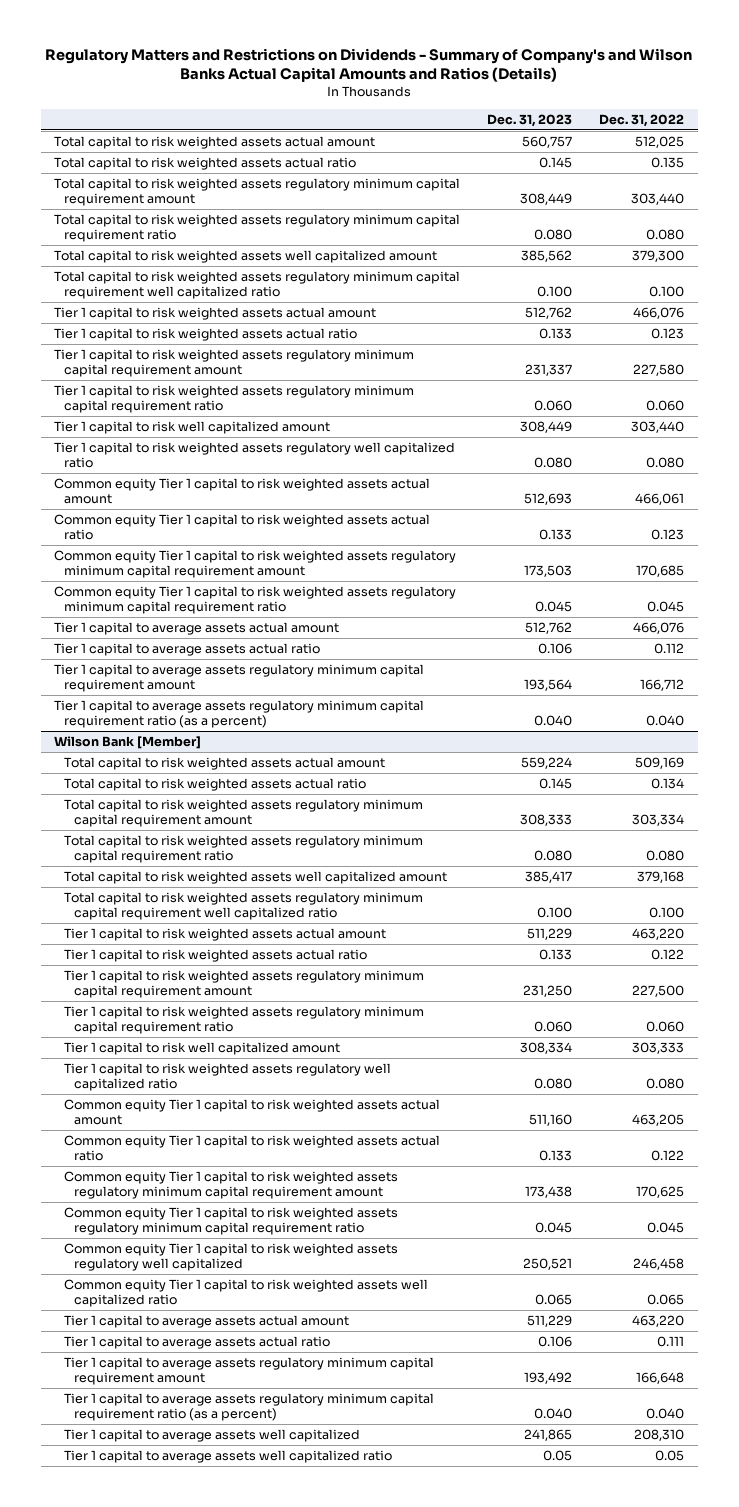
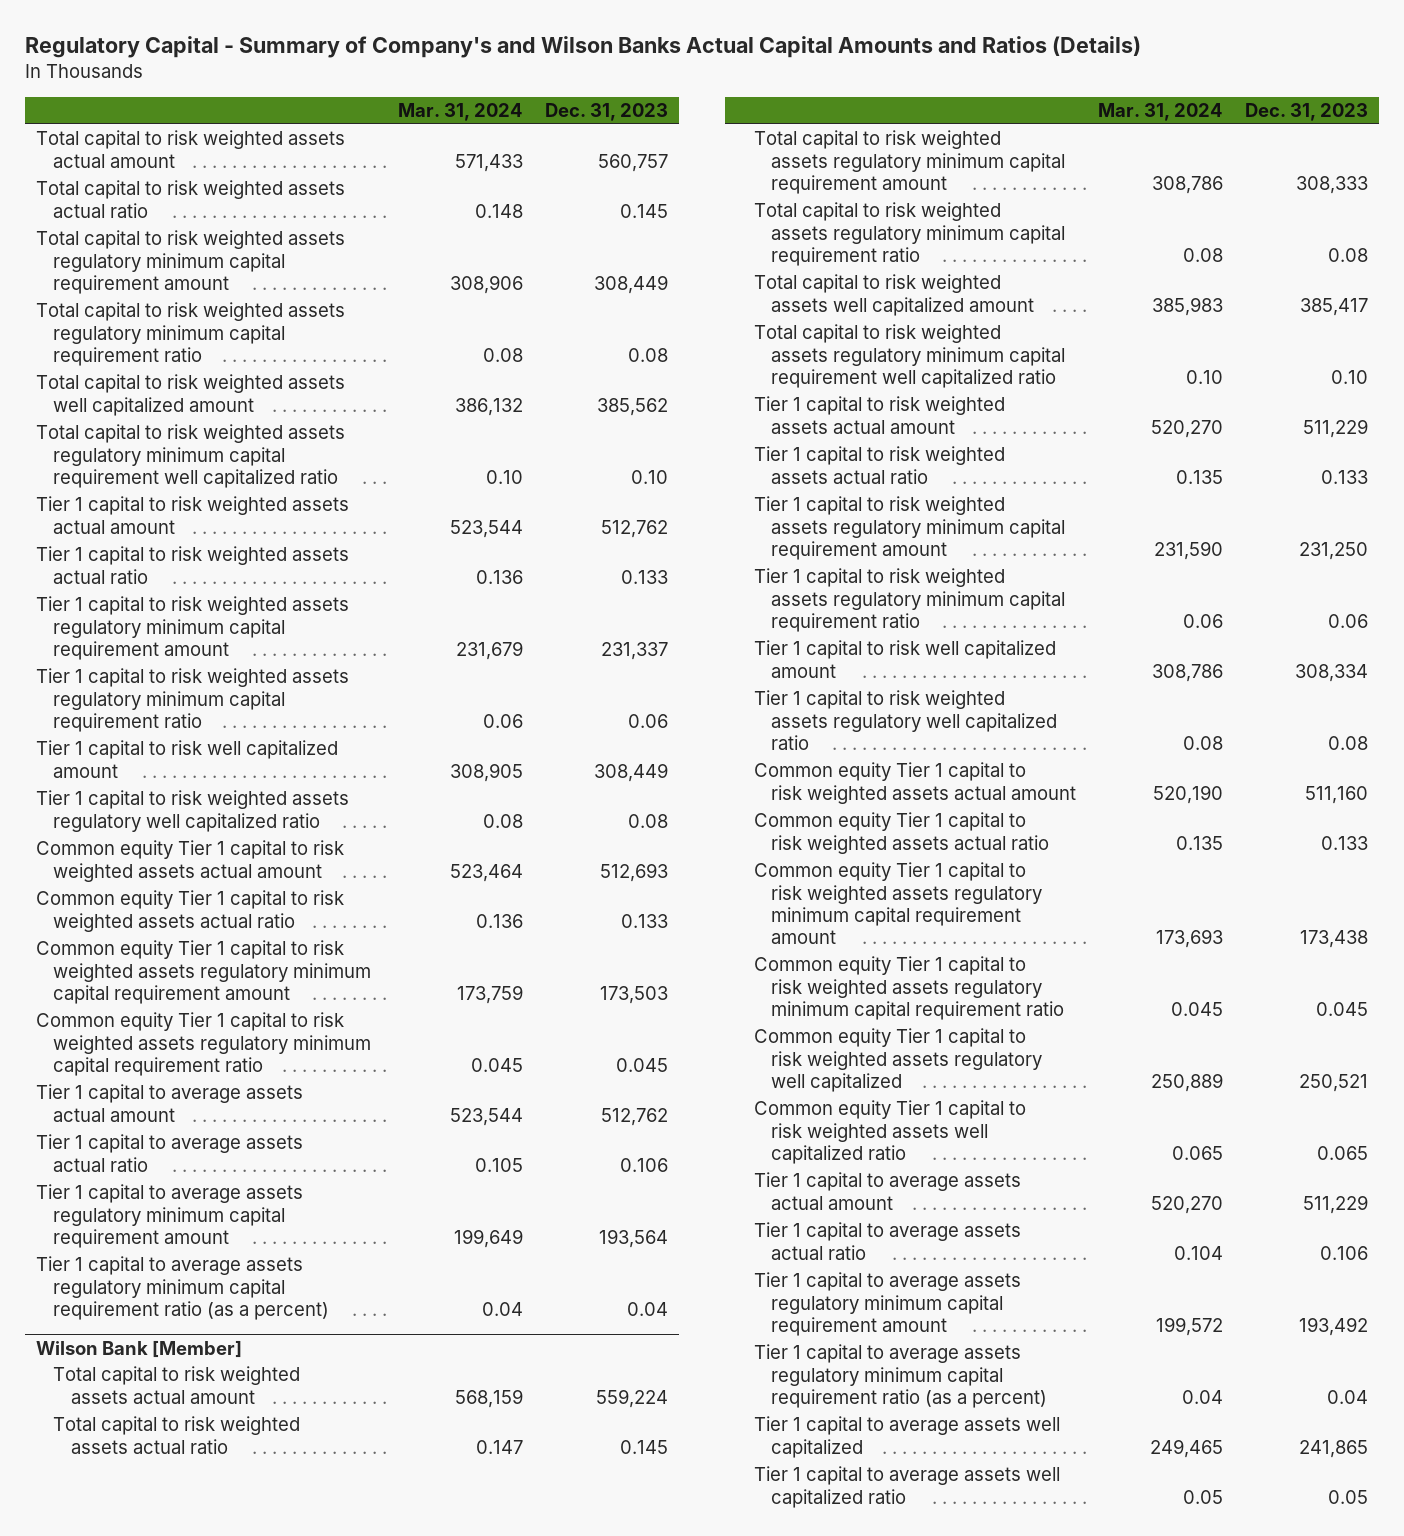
[45,48,693,83] Regulatory Matters and Restrictions on Dividends - Summary of Company's and Wilson Banks Actual Capital Amounts and Ratios (Details) -> [24,36,1141,59] Regulatory Capital - Summary of Company's and Wilson Banks Actual Capital Amounts and Ratios (Details)
[599,113,685,127] Dec. 31, 2022 -> none
none -> [397,103,523,122] Mar. 31, 2024
[534,229,573,241] 0.080 -> [627,348,668,363] 0.08
[537,286,573,298] 0.100 -> [630,470,668,485] 0.10
[534,400,573,412] 0.060 -> [627,714,668,729] 0.06
[534,457,573,469] 0.080 -> [627,813,668,828] 0.08
[534,715,573,727] 0.040 -> [626,1302,668,1317] 0.04
[534,850,573,862] 0.080 -> [1328,248,1369,263] 0.08
[537,907,573,919] 0.100 -> [1331,370,1369,385] 0.10
[534,1021,573,1033] 0.060 -> [1328,614,1369,629] 0.06
[534,1078,573,1090] 0.080 -> [1328,736,1369,751] 0.08
[534,1408,573,1420] 0.040 -> [1327,1390,1369,1405] 0.04

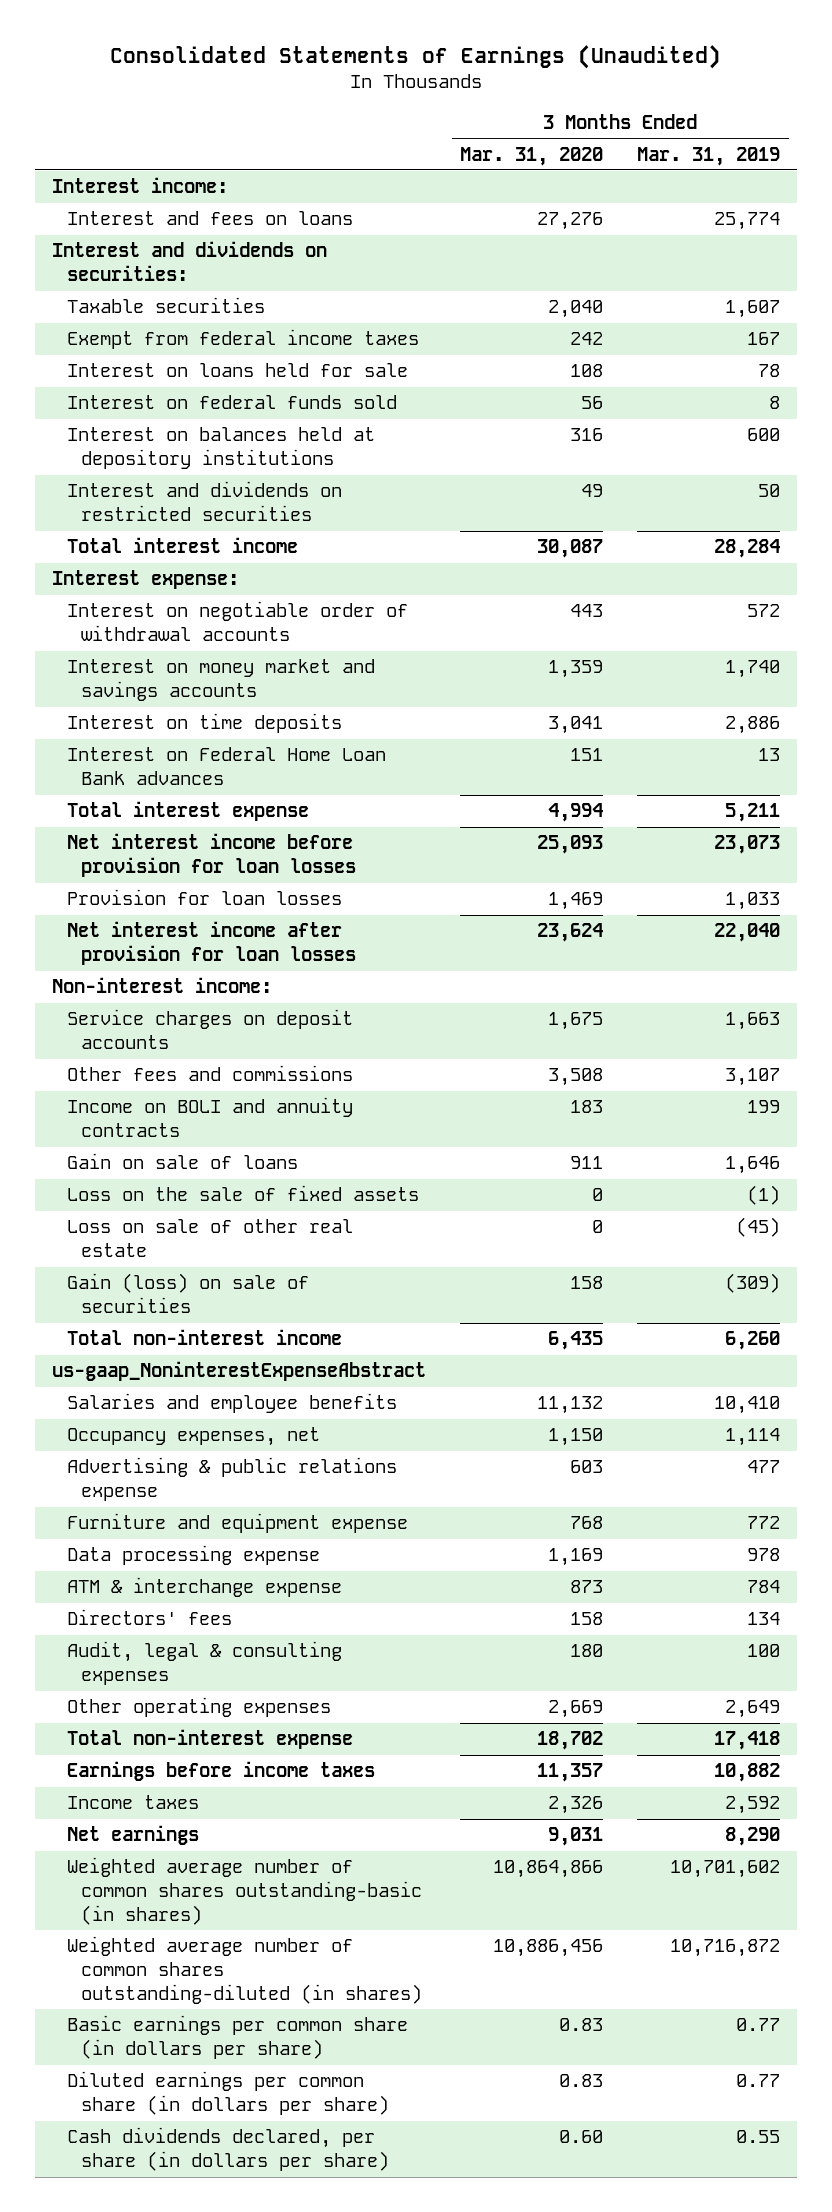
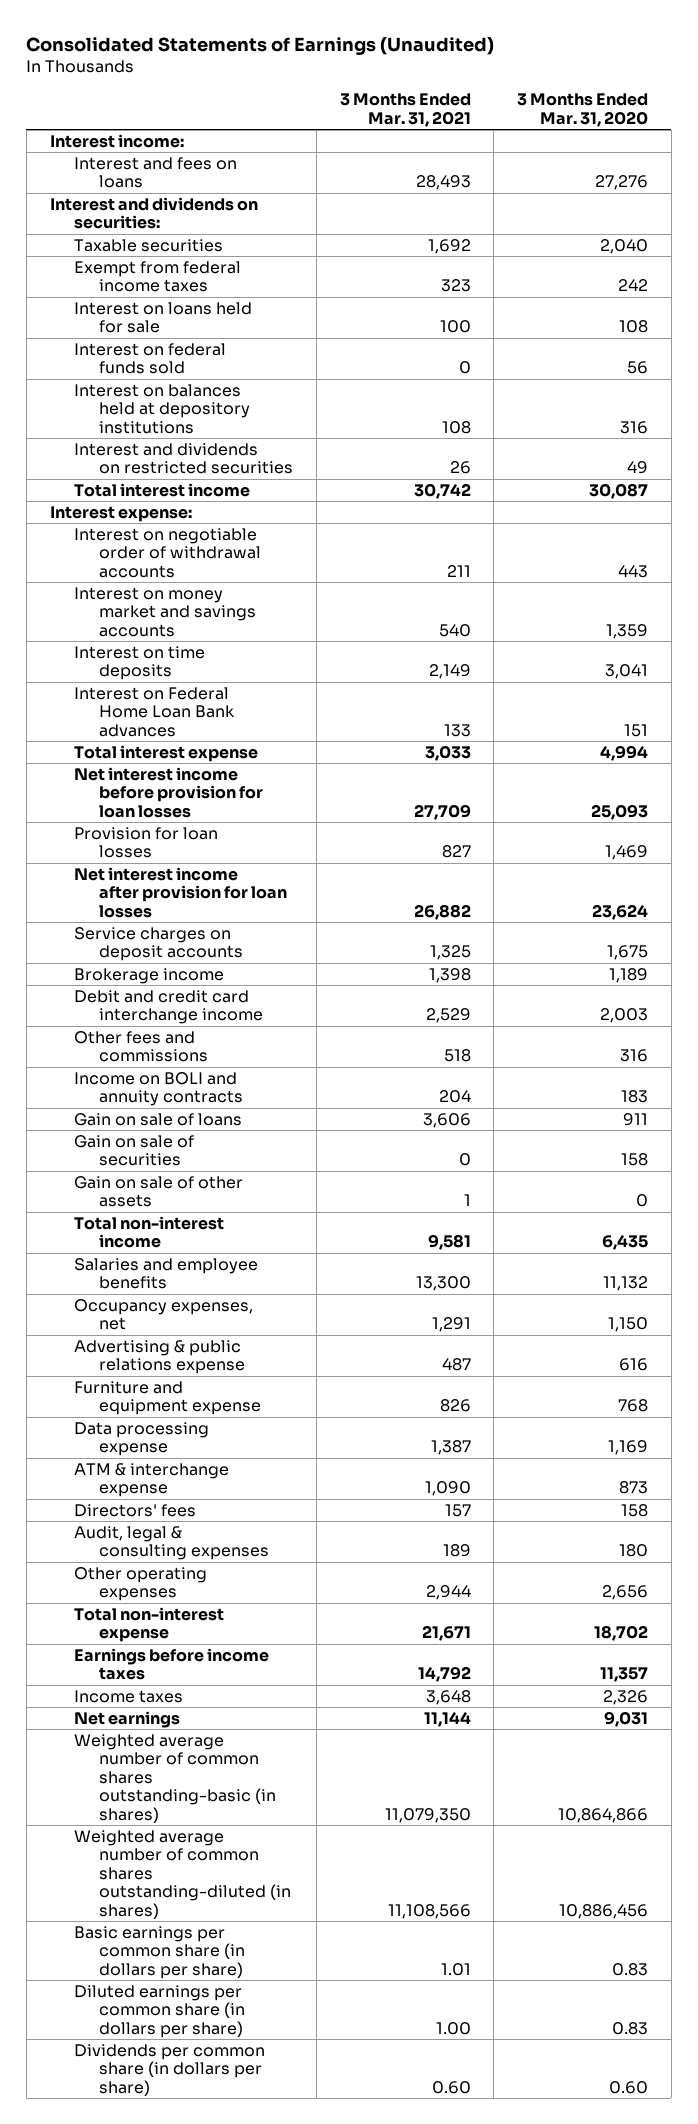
[637,146,781,166] Mar. 31, 2019 -> none
none -> [339,93,471,127] 3 Months Ended Mar. 31, 2021
[51,977,272,994] Non-interest income: -> none
none -> [74,968,225,985] Brokerage income
none -> [74,990,264,1025] Debit and credit card interchange income
[548,1068,604,1087] 3,508 -> [620,1049,649,1063] 316
[66,1185,419,1202] Loss on the sale of fixed assets -> none
[66,1219,353,1258] Loss on sale of other real estate -> none
[66,1273,309,1314] Gain (loss) on sale of securities -> [74,1135,195,1167] Gain on sale of securities
none -> [74,1176,244,1208] Gain on sale of other assets
[51,1361,426,1382] us-gaap_NoninterestExpenseAbstract -> none
[570,1460,604,1474] 603 -> [619,1358,649,1372] 616
[548,1700,604,1719] 2,669 -> [602,1585,649,1601] 2,656
[66,2127,390,2172] Cash dividends declared, per share (in dollars per share) -> [74,2044,266,2096] Dividends per common share (in dollars per share)

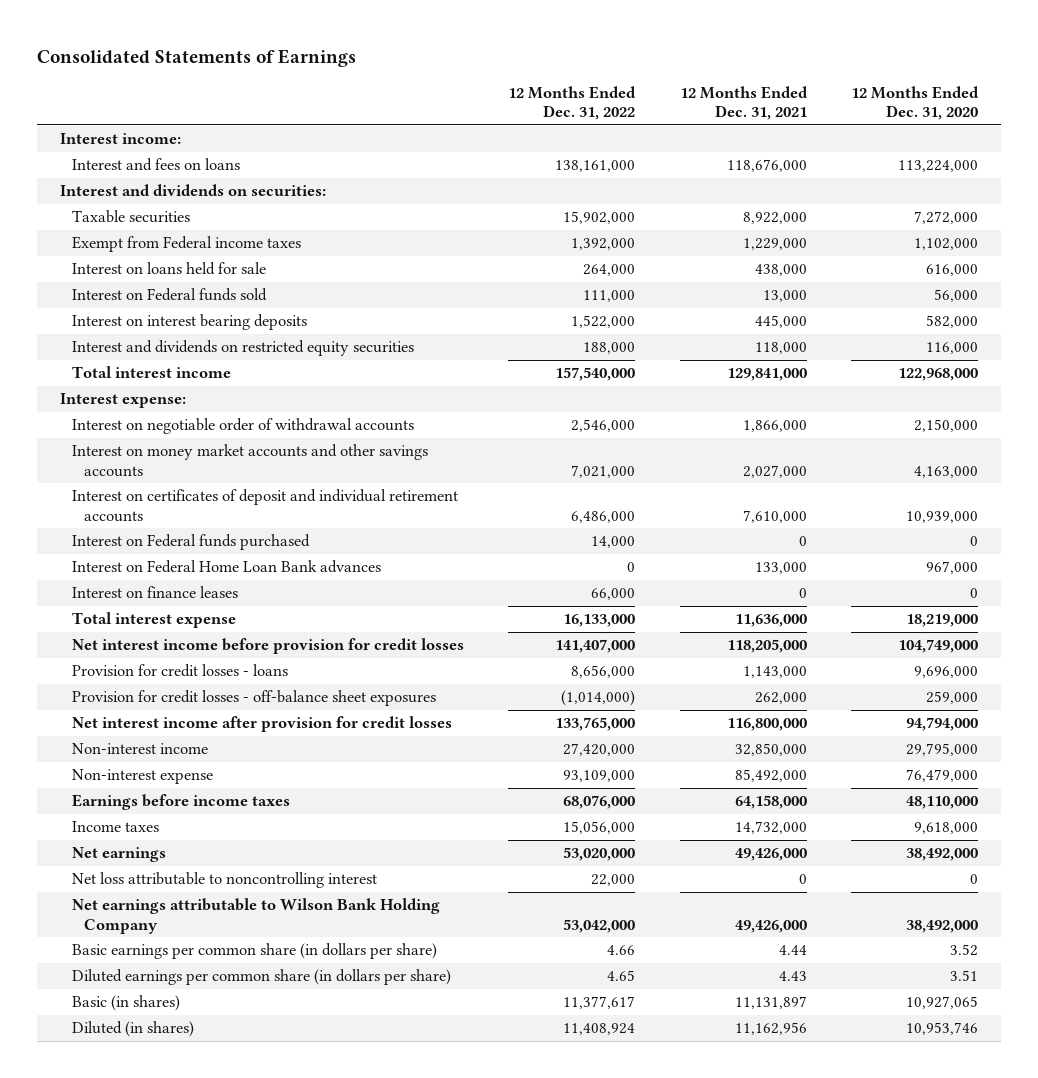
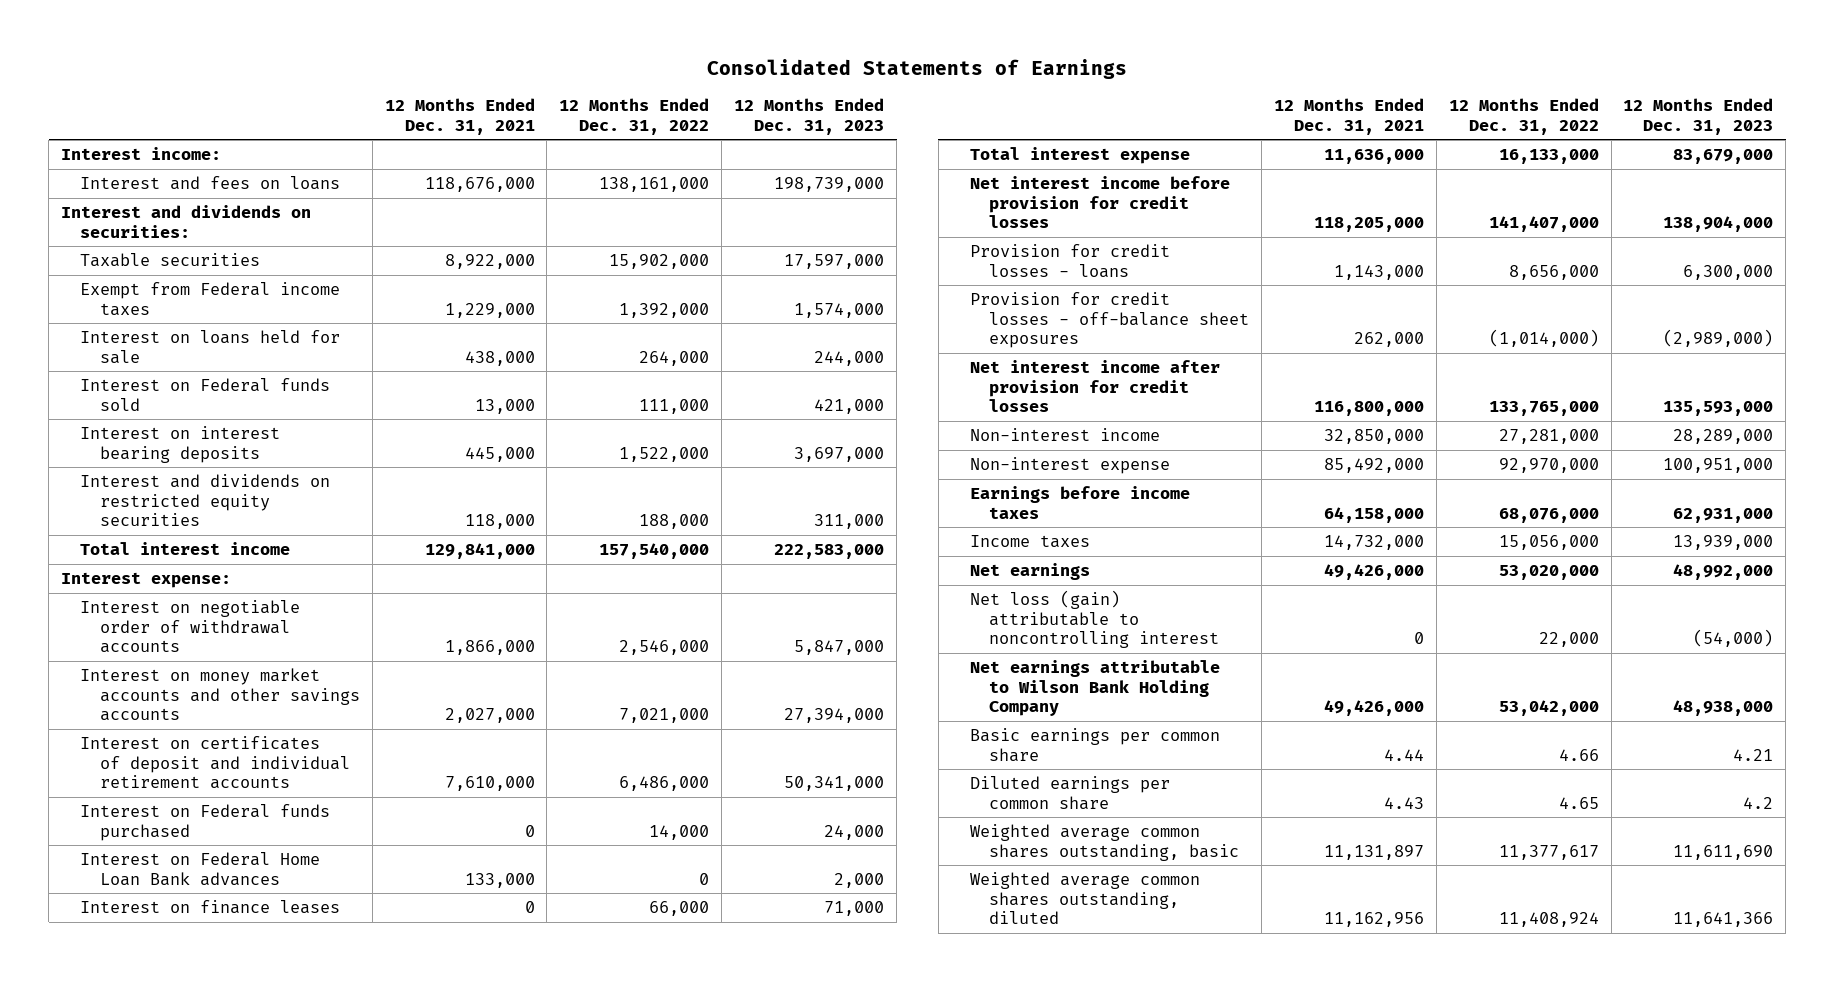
[851,85,980,121] 12 Months Ended Dec. 31, 2020 -> none
none -> [734,98,885,135] 12 Months Ended Dec. 31, 2023
[563,743,636,757] 27,420,000 -> [1498,429,1599,445] 27,281,000
[563,770,636,783] 93,109,000 -> [1498,458,1599,474] 92,970,000
[72,872,378,889] Net loss attributable to noncontrolling interest -> [969,590,1219,649] Net loss (gain) attributable to noncontrolling interest
[72,943,438,960] Basic earnings per common share (in dollars per share) -> [969,728,1220,762] Basic earnings per common share
[72,969,452,986] Diluted earnings per common share (in dollars per share) -> [969,776,1170,810] Diluted earnings per common share
[72,995,181,1012] Basic (in shares) -> [969,824,1239,861] Weighted average common shares outstanding, basic
[72,1021,195,1038] Diluted (in shares) -> [969,872,1200,925] Weighted average common shares outstanding, diluted

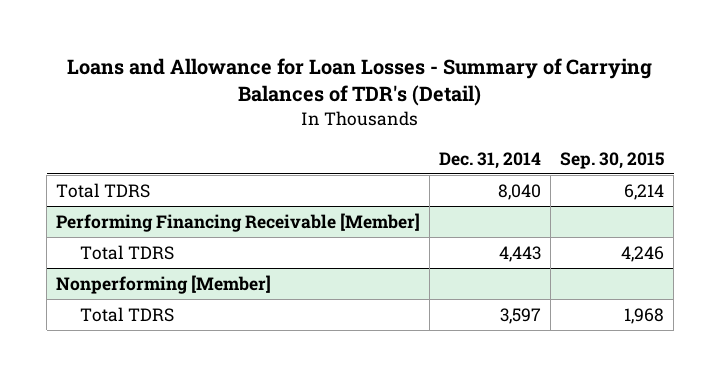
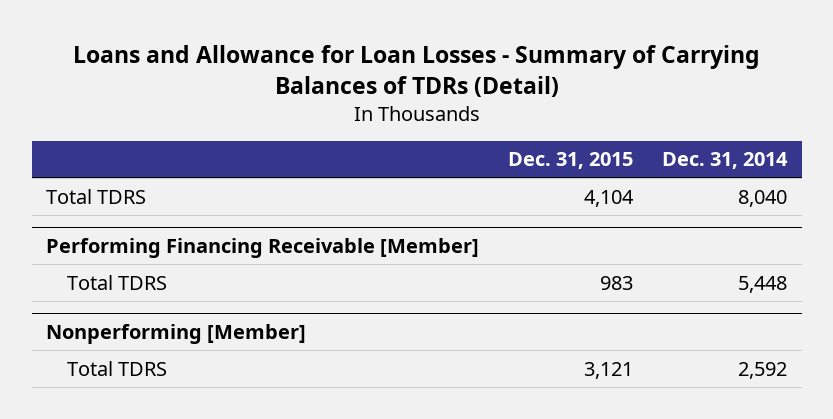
[67,57,653,107] Loans and Allowance for Loan Losses - Summary of Carrying Balances of TDR's (Detail) -> [72,44,760,97] Loans and Allowance for Loan Losses - Summary of Carrying Balances of TDRs (Detail)
[560,151,665,169] Sep. 30, 2015 -> none
none -> [508,152,634,170] Dec. 31, 2015
[499,246,542,263] 4,443 -> [738,275,788,293] 5,448
[500,308,542,325] 3,597 -> [738,361,788,379] 2,592

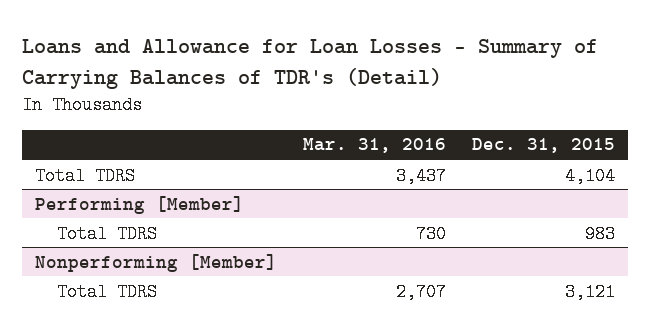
[72,44,760,97] Loans and Allowance for Loan Losses - Summary of Carrying Balances of TDRs (Detail) -> [22,38,599,89] Loans and Allowance for Loan Losses - Summary of Carrying Balances of TDR's (Detail)
[662,152,789,170] Dec. 31, 2014 -> none
none -> [303,138,447,154] Mar. 31, 2016
[46,237,480,258] Performing Financing Receivable [Member] -> [35,195,245,214] Performing [Member]

